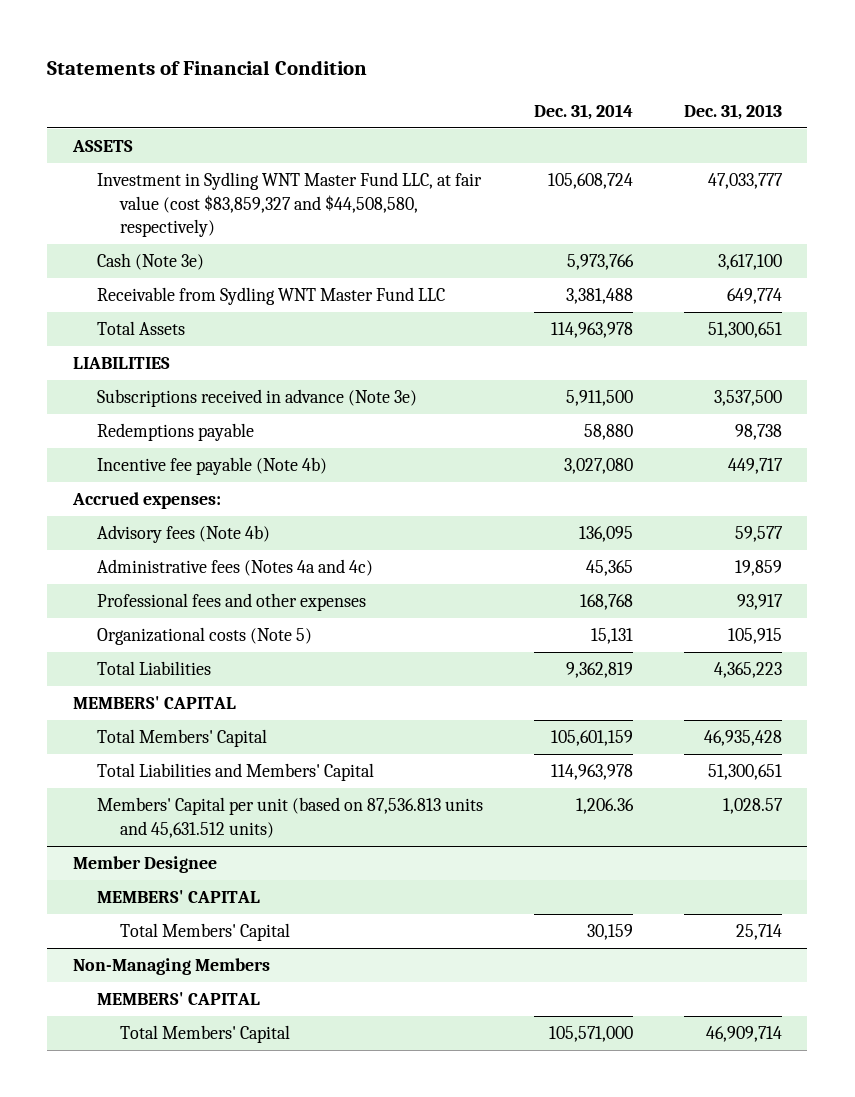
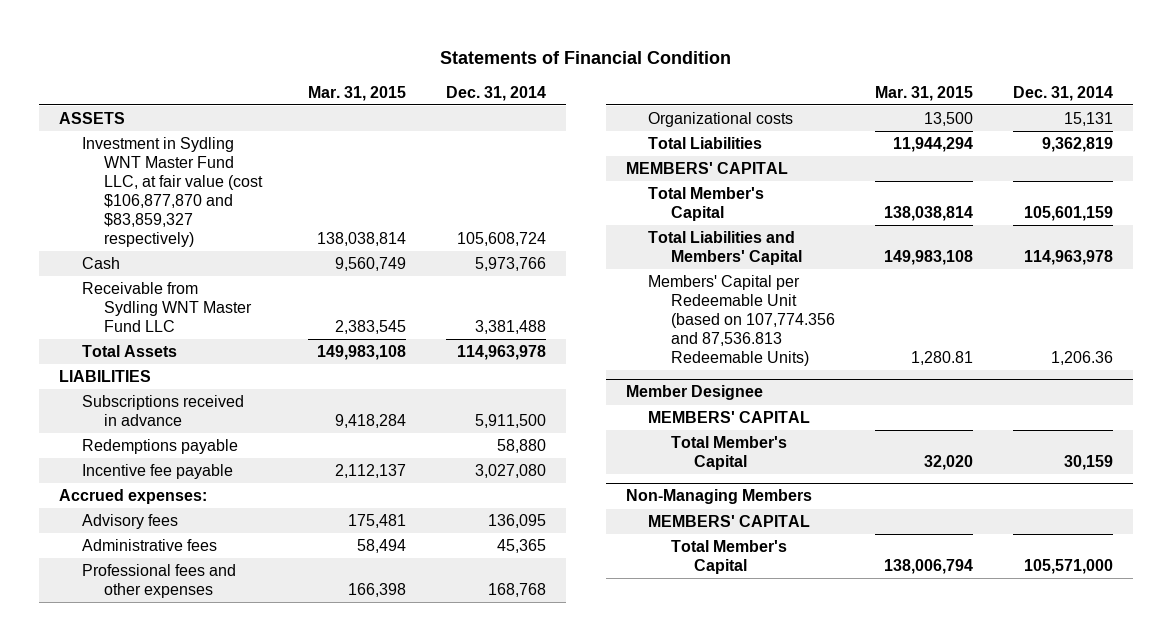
[683,103,782,120] Dec. 31, 2013 -> none
none -> [308,85,407,101] Mar. 31, 2015
[96,172,482,237] Investment in Sydling WNT Master Fund LLC, at fair value (cost $83,859,327 and $44,508,580, respectively) -> [81,136,264,247] Investment in Sydling WNT Master Fund LLC, at fair value (cost $106,877,870 and $83,859,327 respectively)
[96,253,204,271] Cash (Note 3e) -> [81,256,120,269] Cash
[96,389,417,408] Subscriptions received in advance (Note 3e) -> [81,394,244,426] Subscriptions received in advance
[96,457,327,476] Incentive fee payable (Note 4b) -> [81,463,233,479] Incentive fee payable
[96,525,270,544] Advisory fees (Note 4b) -> [81,513,178,529] Advisory fees
[96,559,373,577] Administrative fees (Notes 4a and 4c) -> [81,538,217,551] Administrative fees
[96,627,312,646] Organizational costs (Note 5) -> [648,111,794,127] Organizational costs
[96,729,267,748] Total Members' Capital -> [648,186,765,221] Total Member's Capital
[96,797,483,838] Members' Capital per unit (based on 87,536.813 units and 45,631.512 units) -> [648,274,835,366] Members' Capital per Redeemable Unit (based on 107,774.356 and 87,536.813 Redeemable Units)
[120,923,291,942] Total Members' Capital -> [670,435,787,470] Total Member's Capital
[120,1025,291,1044] Total Members' Capital -> [670,539,787,574] Total Member's Capital

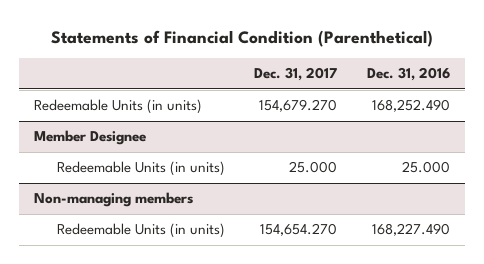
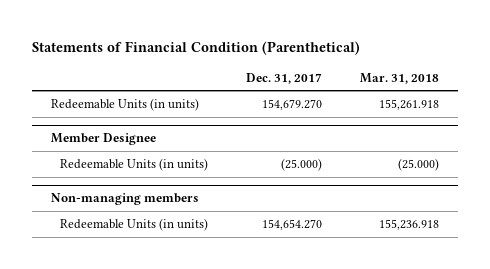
[366,67,450,82] Dec. 31, 2016 -> none
none -> [359,72,439,84] Mar. 31, 2018
[289,161,338,174] 25.000 -> [281,157,323,171] (25.000)

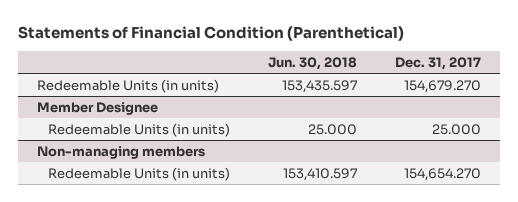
[359,72,439,84] Mar. 31, 2018 -> none
none -> [268,56,358,70] Jun. 30, 2018
[281,157,323,171] (25.000) -> [432,123,482,135] 25.000

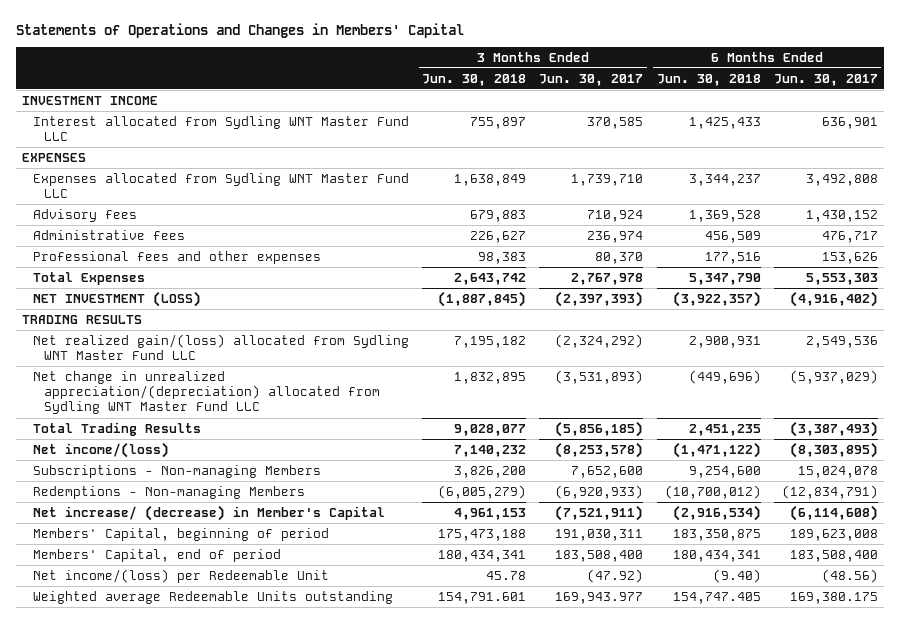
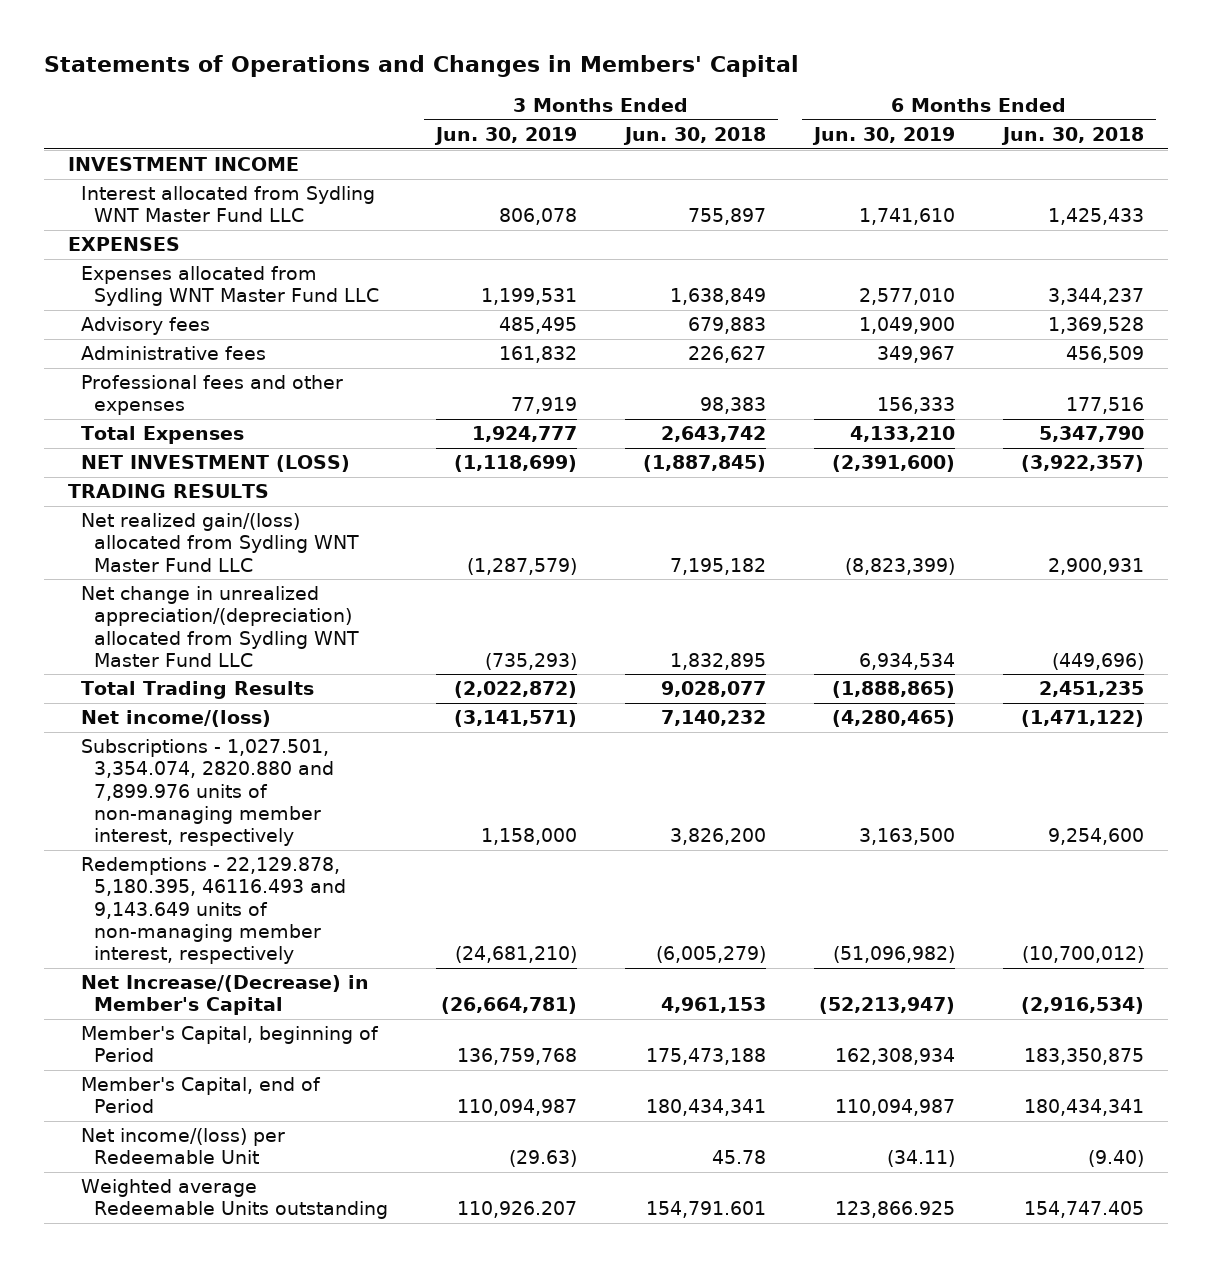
[539,73,644,86] Jun. 30, 2017 -> none
[773,73,878,86] Jun. 30, 2017 -> none
none -> [433,127,577,146] Jun. 30, 2019
none -> [811,127,955,146] Jun. 30, 2019
[33,464,322,478] Subscriptions - Non-managing Members -> [80,739,334,846] Subscriptions - 1,027.501, 3,354.074, 2820.880 and 7,899.976 units of non-managing member interest, respectively
[33,485,306,499] Redemptions - Non-managing Members -> [80,857,346,964] Redemptions - 22,129.878, 5,180.395, 46116.493 and 9,143.649 units of non-managing member interest, respectively
[33,504,386,521] Net increase/ (decrease) in Member's Capital -> [80,975,369,1016] Net Increase/(Decrease) in Member's Capital
[33,527,330,541] Members' Capital, beginning of period -> [80,1026,379,1063] Member's Capital, beginning of Period
[33,548,282,562] Members' Capital, end of period -> [80,1077,321,1114] Member's Capital, end of Period

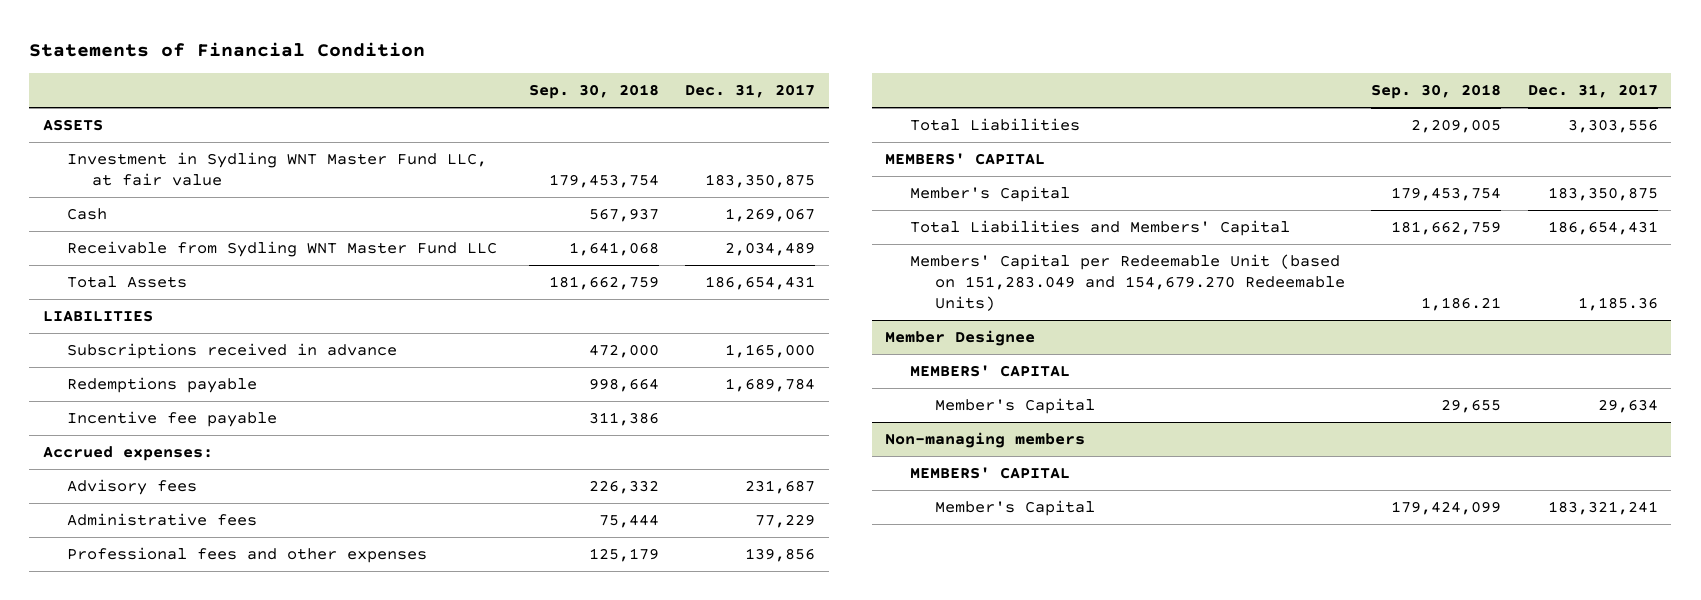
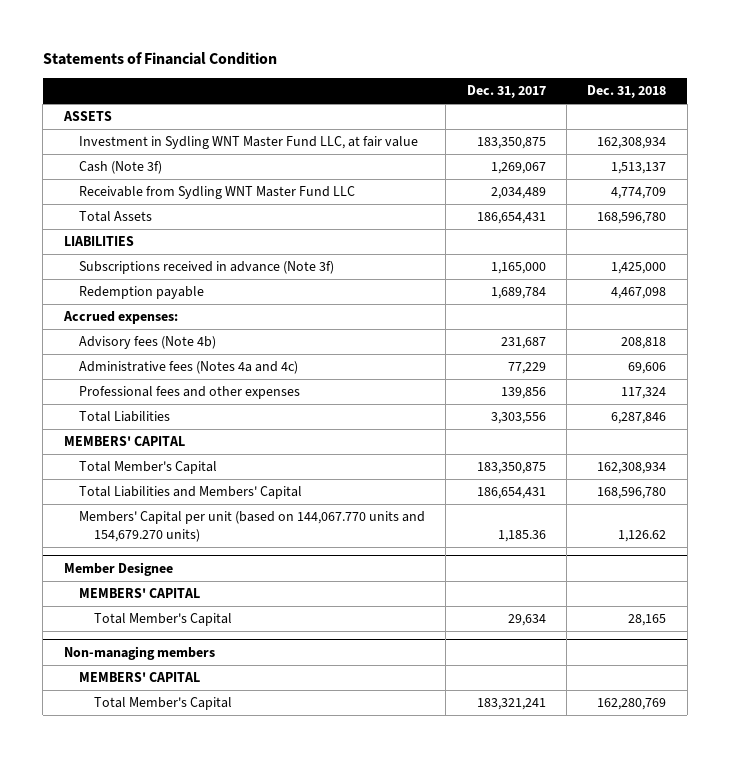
[528,84,659,100] Sep. 30, 2018 -> none
none -> [587,85,667,99] Dec. 31, 2018
[67,207,108,220] Cash -> [78,160,162,174] Cash (Note 3f)
[67,410,278,427] Incentive fee payable -> none
[67,342,398,359] Subscriptions received in advance -> [78,260,334,274] Subscriptions received in advance (Note 3f)
[67,376,258,393] Redemptions payable -> [78,285,204,299] Redemption payable
[67,478,198,495] Advisory fees -> [78,335,216,349] Advisory fees (Note 4b)
[67,512,258,526] Administrative fees -> [78,360,298,374] Administrative fees (Notes 4a and 4c)
[909,185,1070,202] Member's Capital -> [78,460,217,474] Total Member's Capital
[909,253,1345,311] Members' Capital per Redeemable Unit (based on 151,283.049 and 154,679.270 Redeemable Units) -> [78,510,425,542] Members' Capital per unit (based on 144,067.770 units and 154,679.270 units)
[934,397,1095,414] Member's Capital -> [94,612,233,626] Total Member's Capital
[934,499,1095,516] Member's Capital -> [94,696,233,710] Total Member's Capital

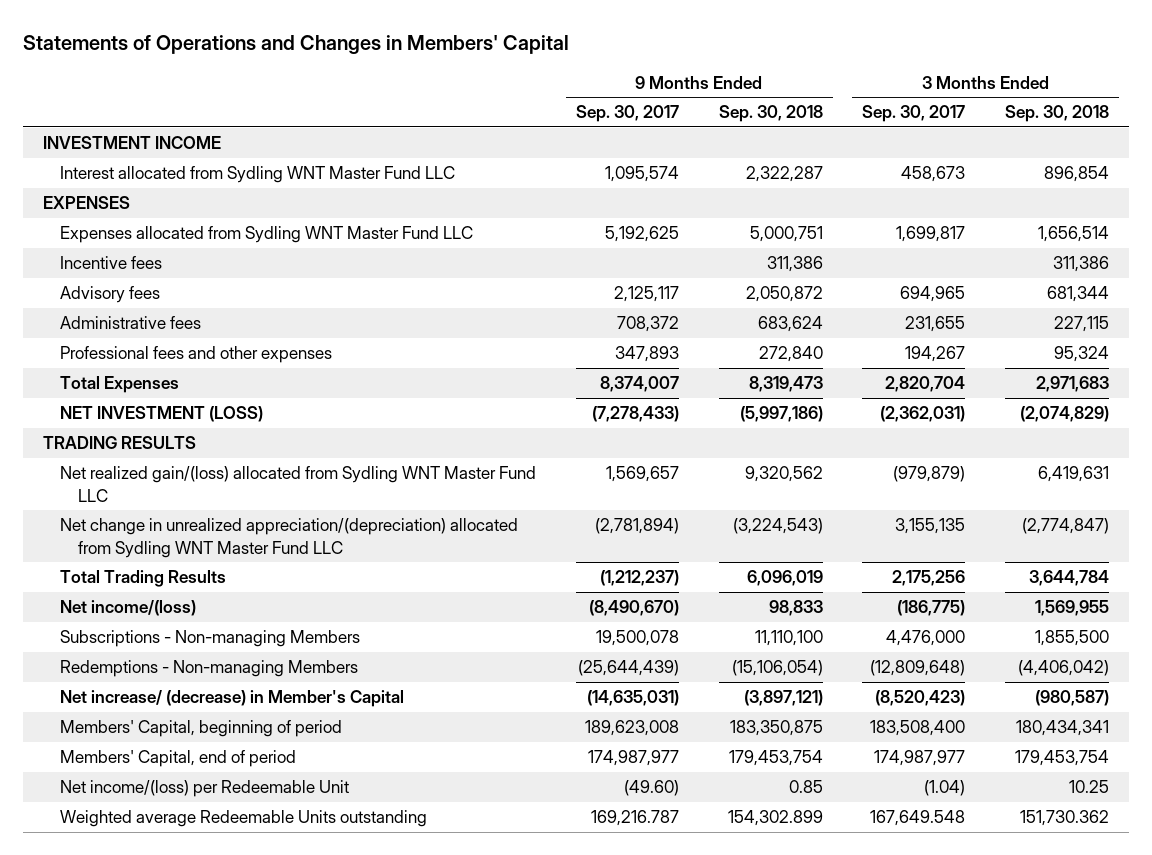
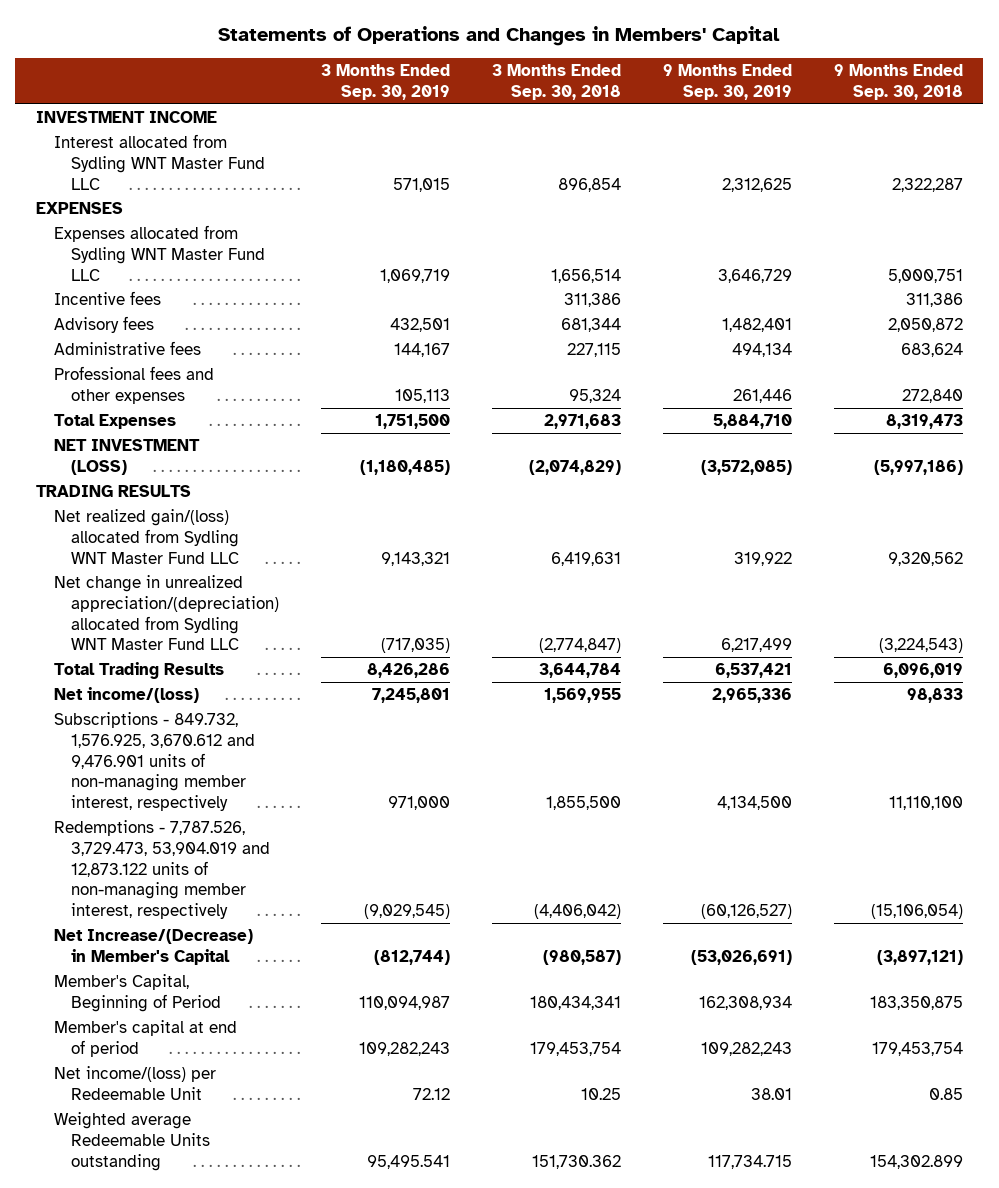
[576,105,680,123] Sep. 30, 2017 -> none
[862,105,966,123] Sep. 30, 2017 -> none
none -> [321,64,451,100] 3 Months Ended Sep. 30, 2019
none -> [662,64,792,100] 9 Months Ended Sep. 30, 2019
[60,630,361,648] Subscriptions - Non-managing Members -> [53,712,256,812] Subscriptions - 849.732, 1,576.925, 3,670.612 and 9,476.901 units of non-managing member interest, respectively
[60,660,359,678] Redemptions - Non-managing Members -> [53,820,271,920] Redemptions - 7,787.526, 3,729.473, 53,904.019 and 12,873.122 units of non-managing member interest, respectively
[60,690,405,708] Net increase/ (decrease) in Member's Capital -> [53,929,253,965] Net Increase/(Decrease) in Member's Capital
[60,720,343,738] Members' Capital, beginning of period -> [53,974,222,1012] Member's Capital, Beginning of Period
[60,750,297,768] Members' Capital, end of period -> [53,1020,237,1057] Member's capital at end of period

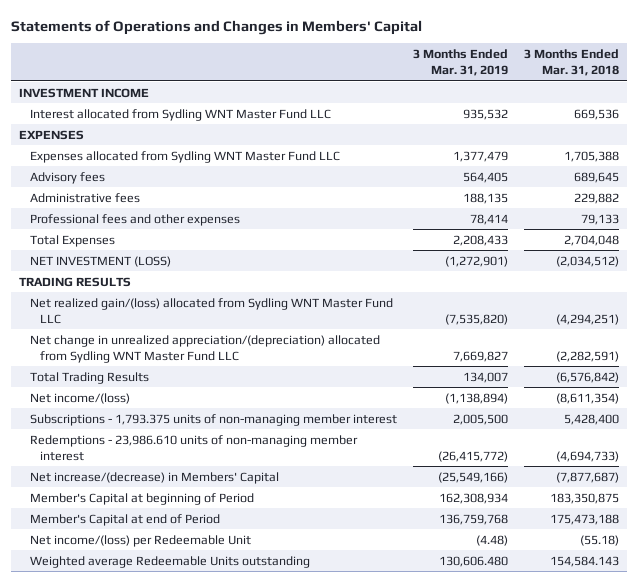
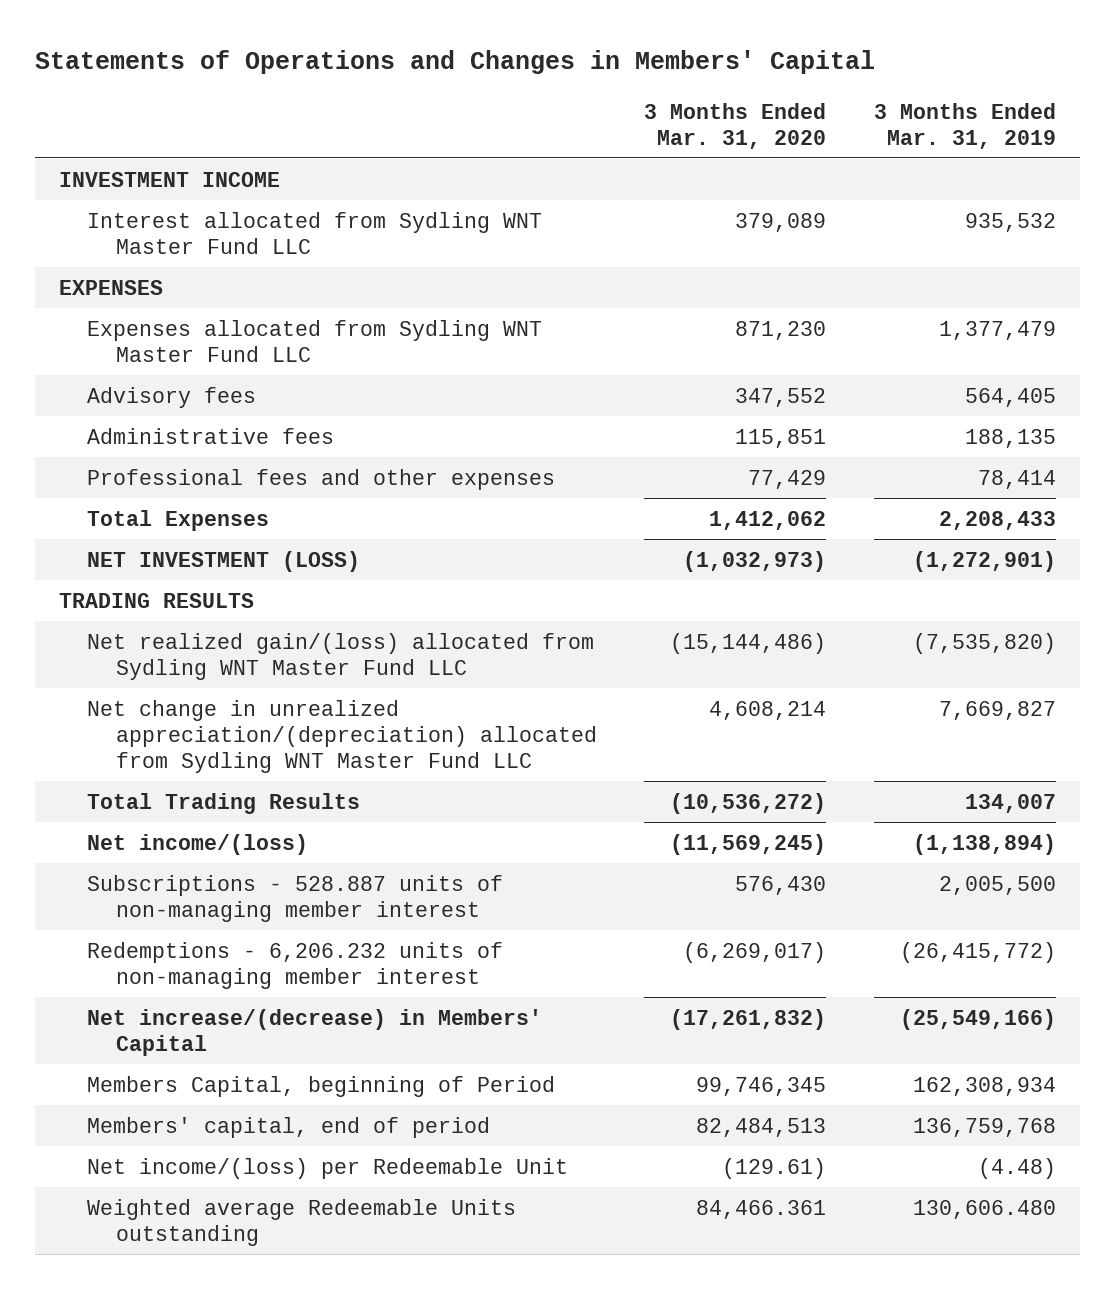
[524,49,620,77] 3 Months Ended Mar. 31, 2018 -> none
none -> [644,102,827,149] 3 Months Ended Mar. 31, 2020
[29,413,397,426] Subscriptions - 1,793.375 units of non-managing member interest -> [87,874,504,922] Subscriptions - 528.887 units of non-managing member interest
[29,434,358,461] Redemptions - 23,986.610 units of non-managing member interest -> [87,941,504,989] Redemptions - 6,206.232 units of non-managing member interest
[29,492,254,505] Member's Capital at beginning of Period -> [87,1075,556,1097] Members Capital, beginning of Period
[29,513,220,526] Member's Capital at end of Period -> [87,1116,491,1138] Members' capital, end of period

